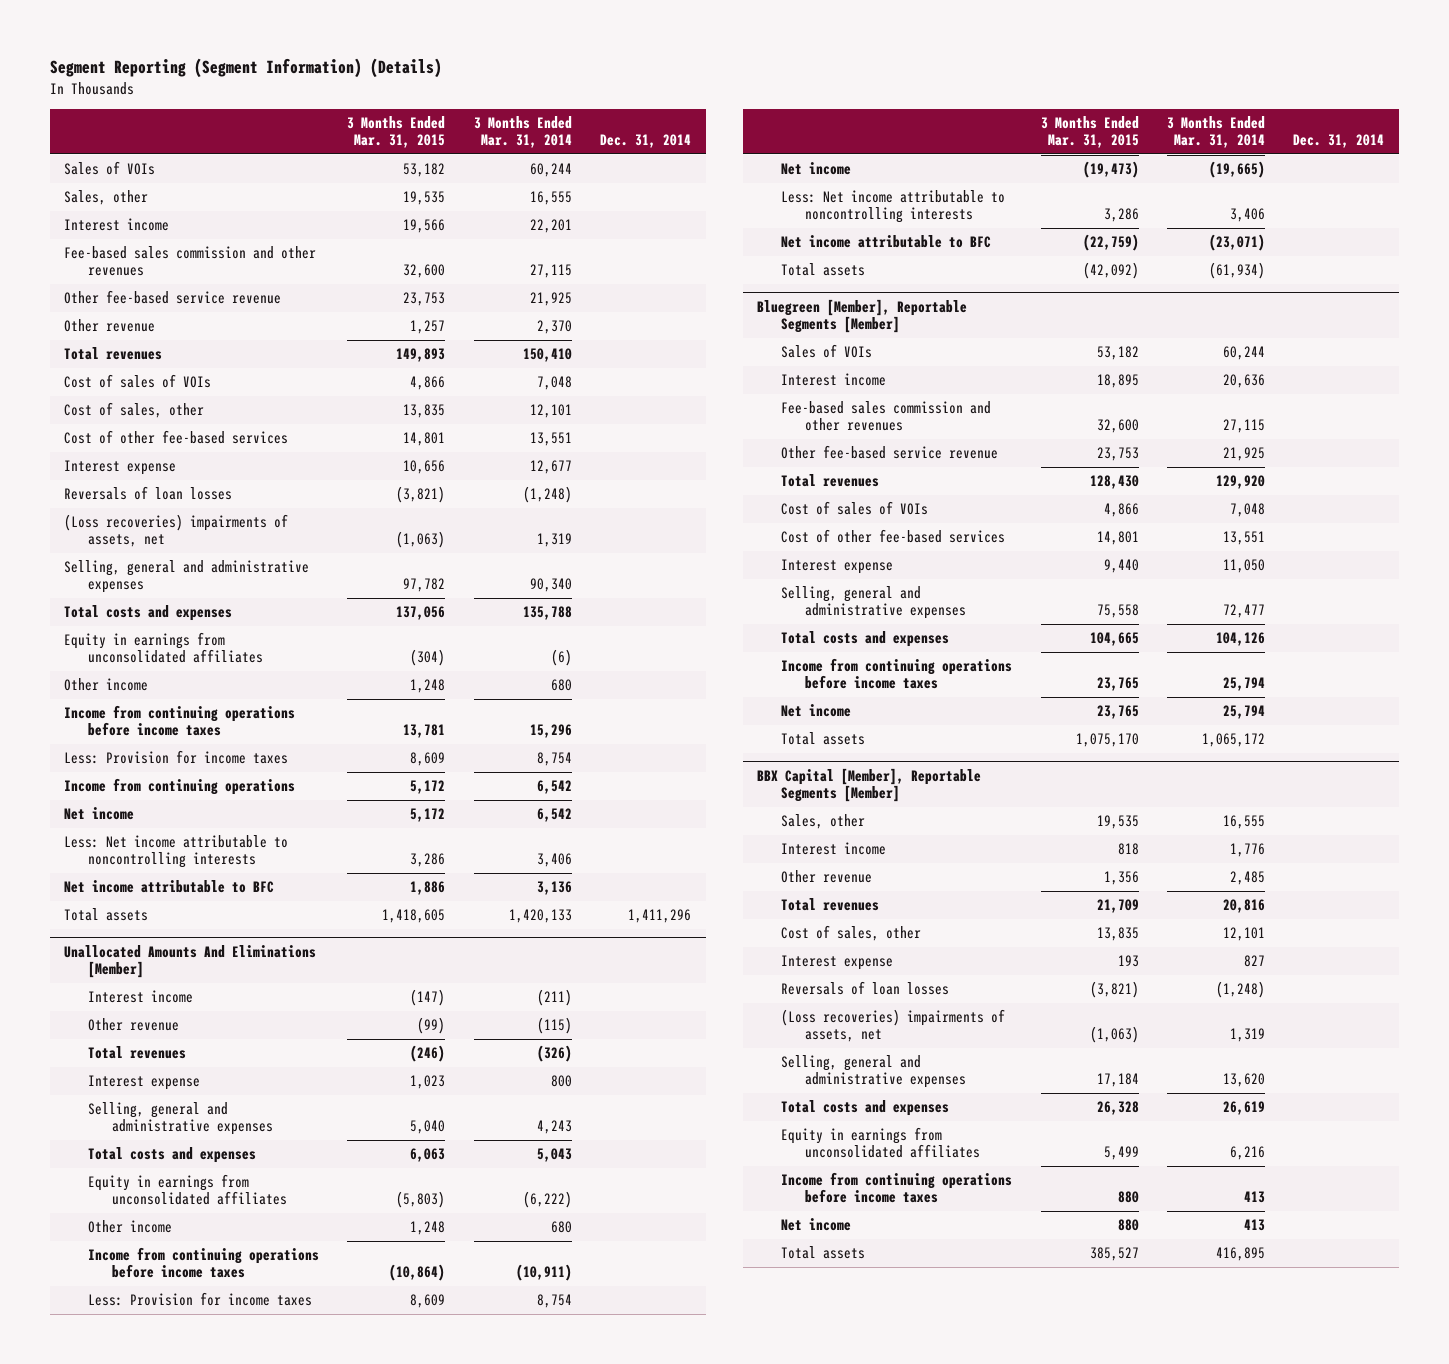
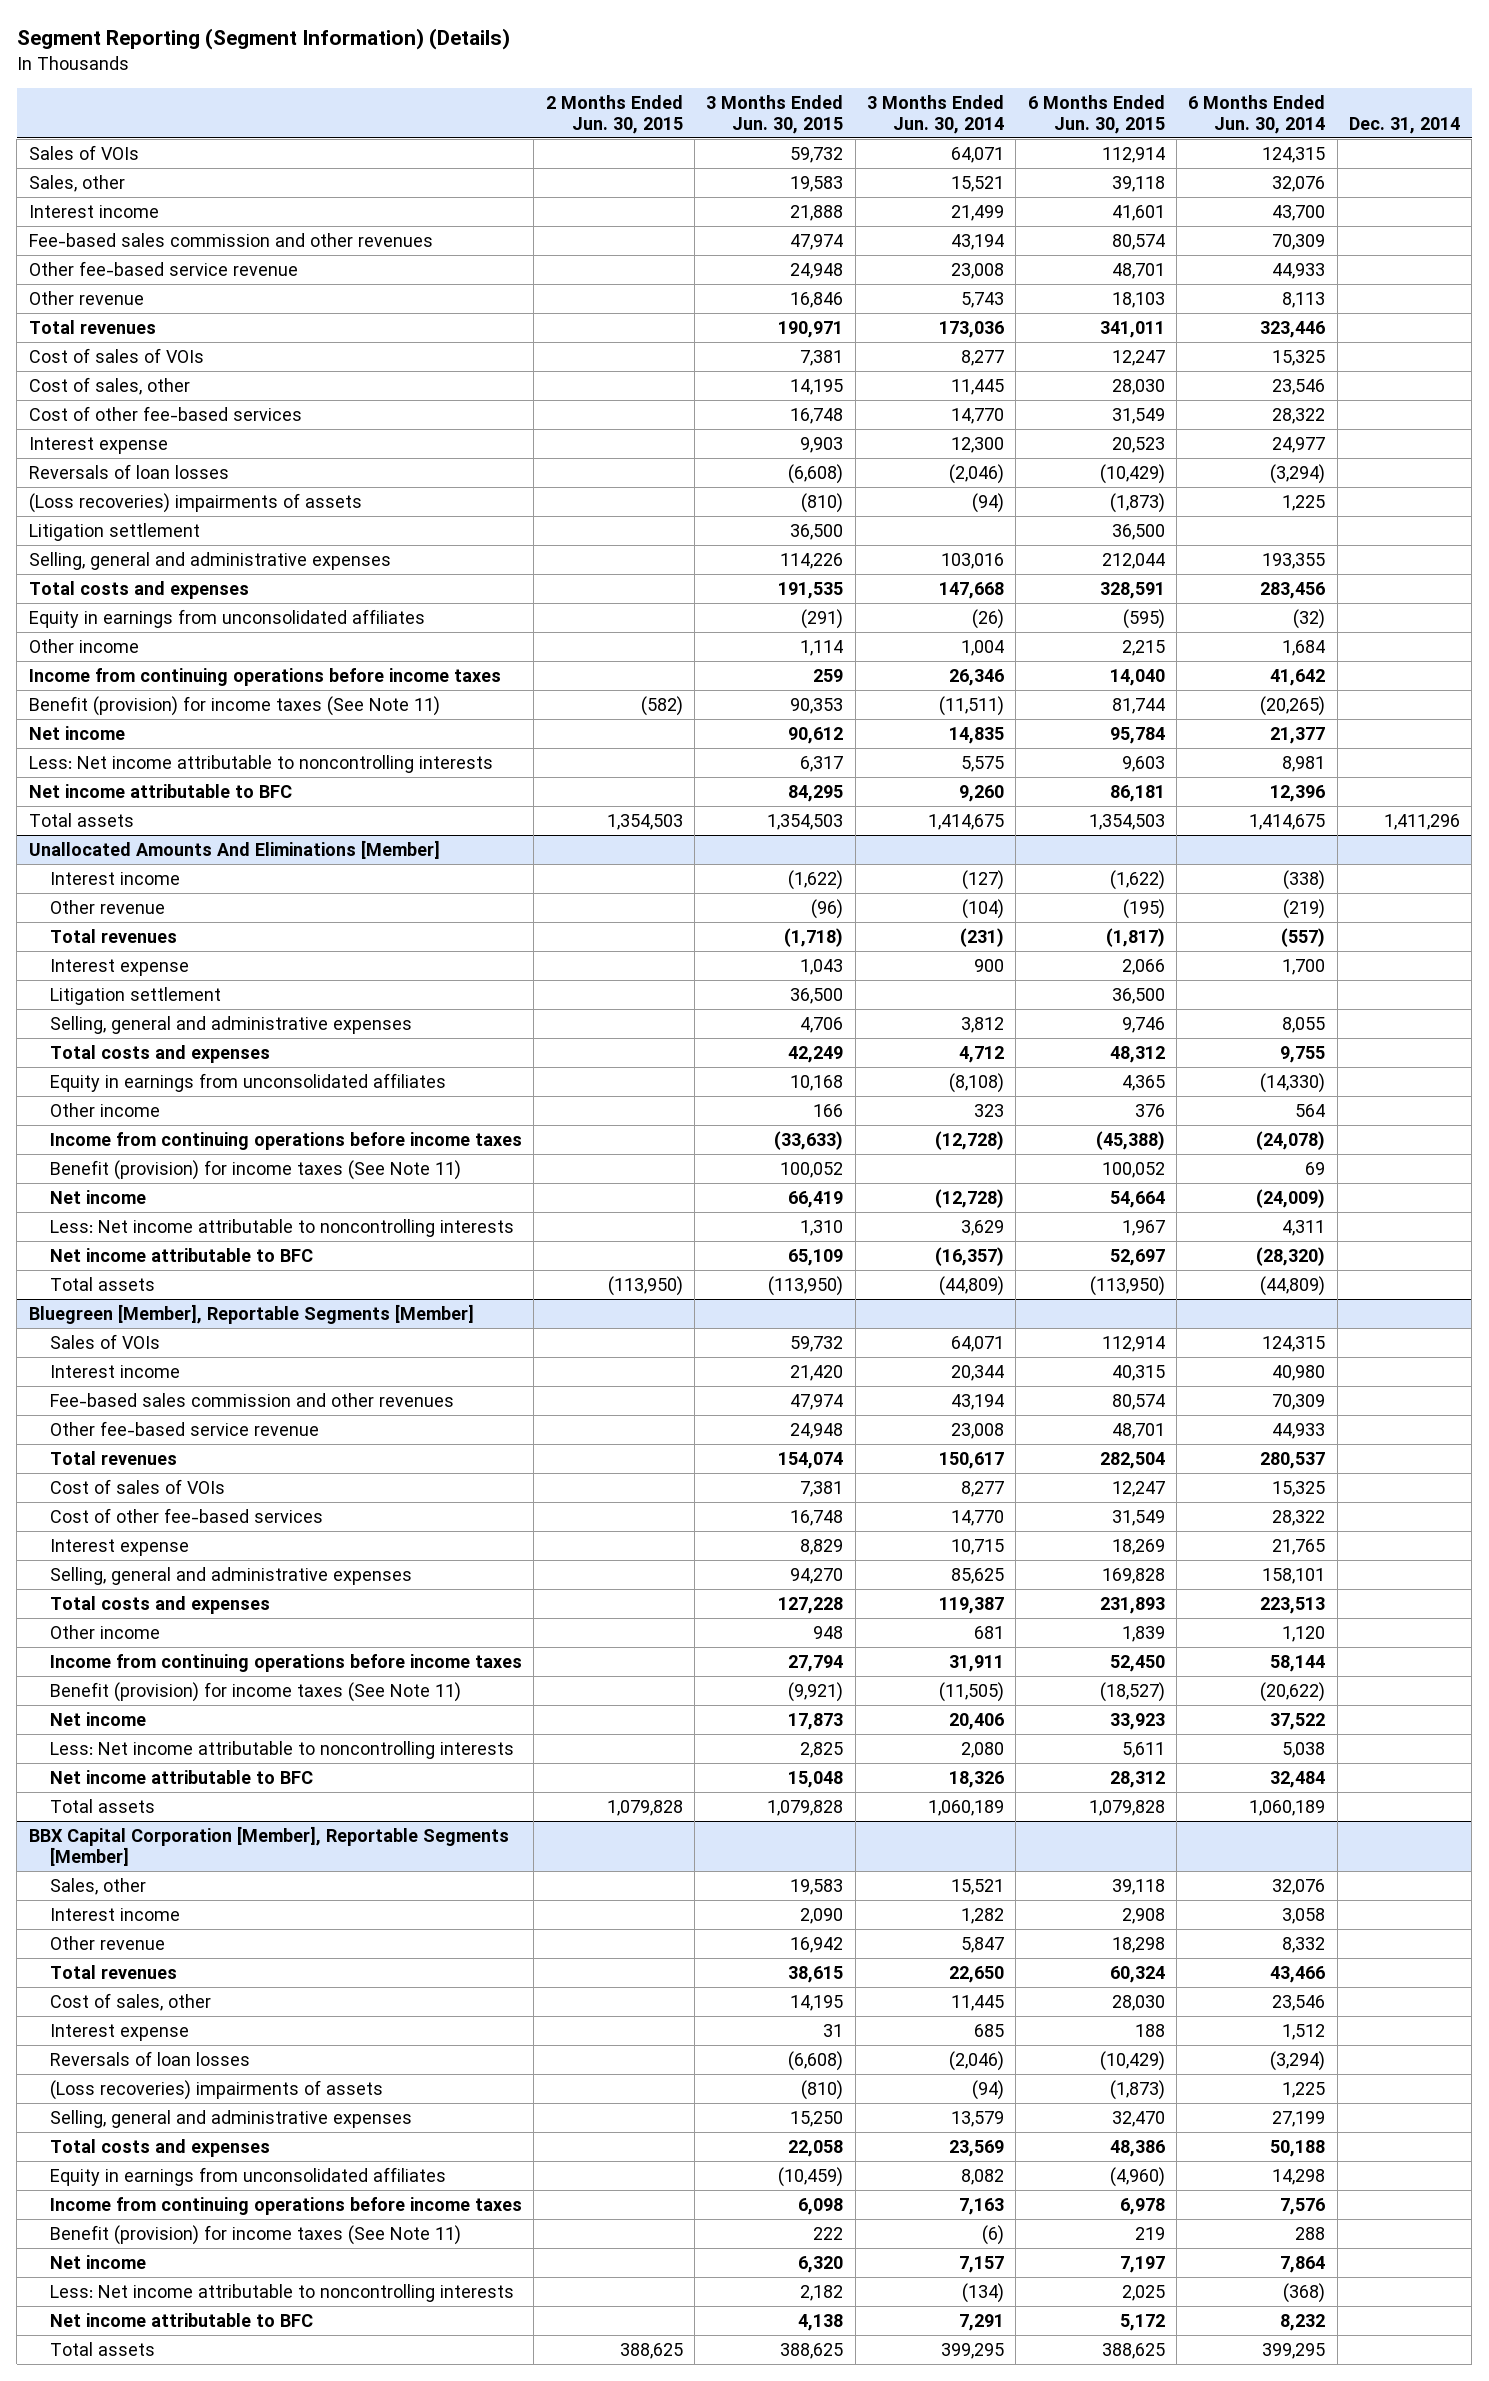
[347,115,446,149] 3 Months Ended Mar. 31, 2015 -> none
[473,115,572,149] 3 Months Ended Mar. 31, 2014 -> none
none -> [545,94,683,134] 2 Months Ended Jun. 30, 2015
none -> [706,94,844,134] 3 Months Ended Jun. 30, 2015
none -> [867,94,1005,134] 3 Months Ended Jun. 30, 2014
none -> [1027,94,1165,134] 6 Months Ended Jun. 30, 2015
none -> [1188,94,1326,134] 6 Months Ended Jun. 30, 2014
[64,514,289,548] (Loss recoveries) impairments of assets, net -> [28,492,362,513] (Loss recoveries) impairments of assets
none -> [28,522,200,541] Litigation settlement
[64,778,296,796] Income from continuing operations -> none
[64,750,289,765] Less: Provision for income taxes -> [28,695,440,716] Benefit (provision) for income taxes (See Note 11)
none -> [50,986,222,1005] Litigation settlement
[88,1292,313,1307] Less: Provision for income taxes -> [50,1159,462,1180] Benefit (provision) for income taxes (See Note 11)
none -> [50,1624,161,1639] Other income
none -> [50,1681,462,1702] Benefit (provision) for income taxes (See Note 11)
none -> [50,1740,515,1759] Less: Net income attributable to noncontrolling interests
none -> [50,1769,314,1784] Net income attributable to BFC
[757,767,982,802] BBX Capital [Member], Reportable Segments [Member] -> [28,1825,509,1866] BBX Capital Corporation [Member], Reportable Segments [Member]
[781,1009,1006,1043] (Loss recoveries) impairments of assets, net -> [50,2079,384,2100] (Loss recoveries) impairments of assets
none -> [50,2224,462,2245] Benefit (provision) for income taxes (See Note 11)
none -> [50,2283,515,2302] Less: Net income attributable to noncontrolling interests
none -> [50,2312,314,2327] Net income attributable to BFC

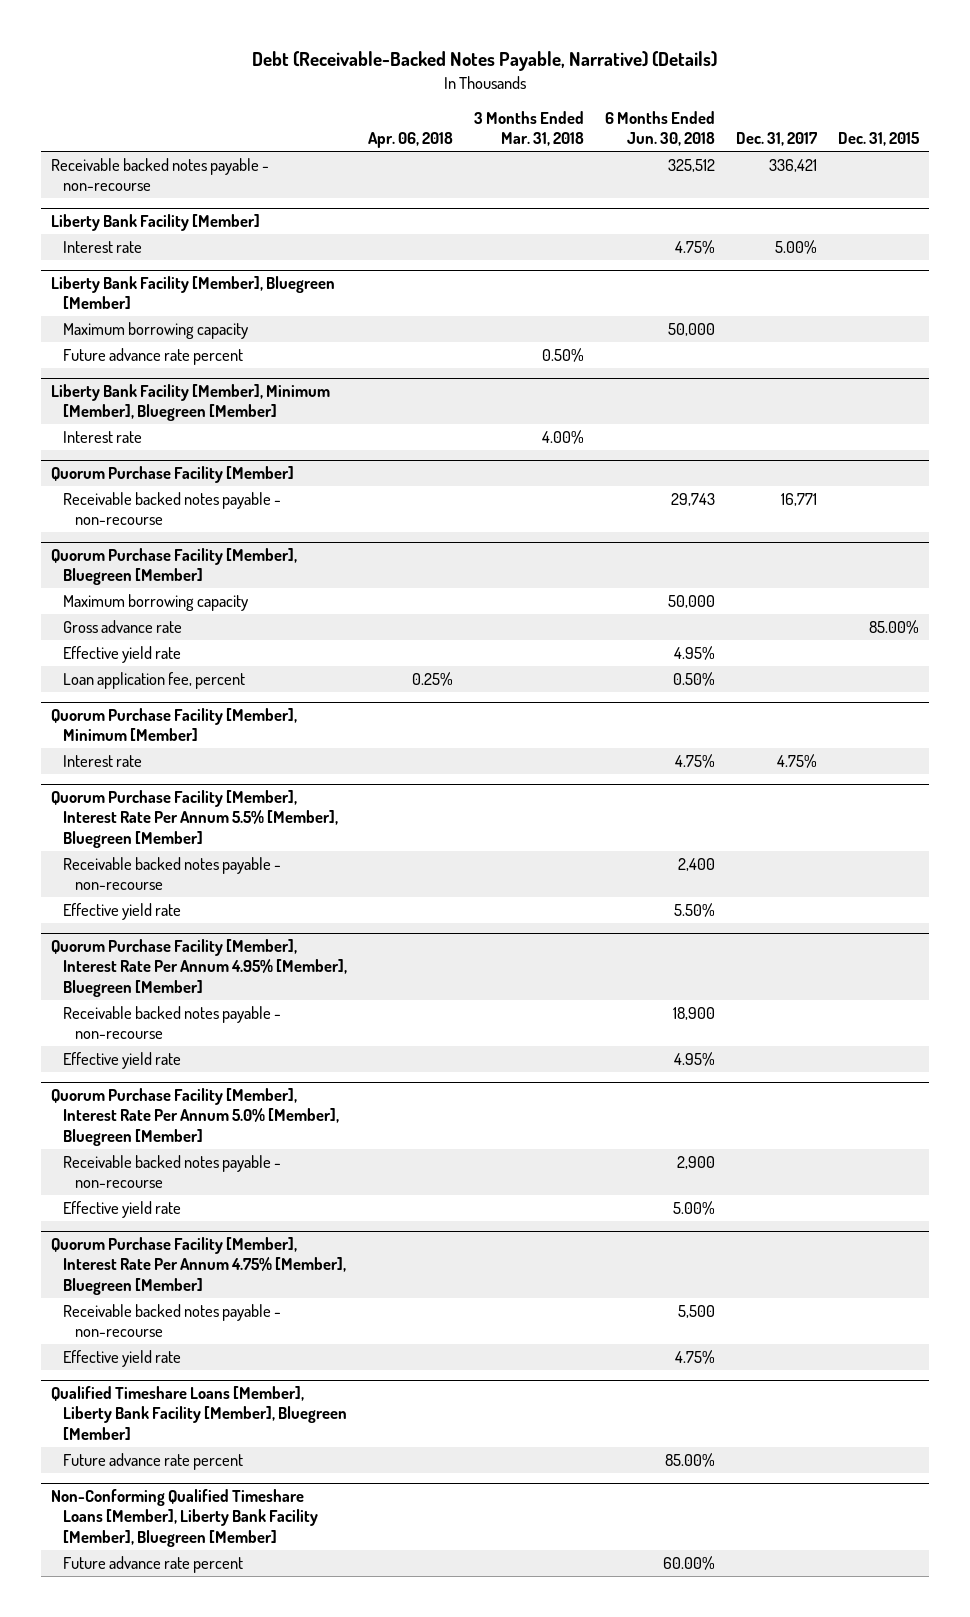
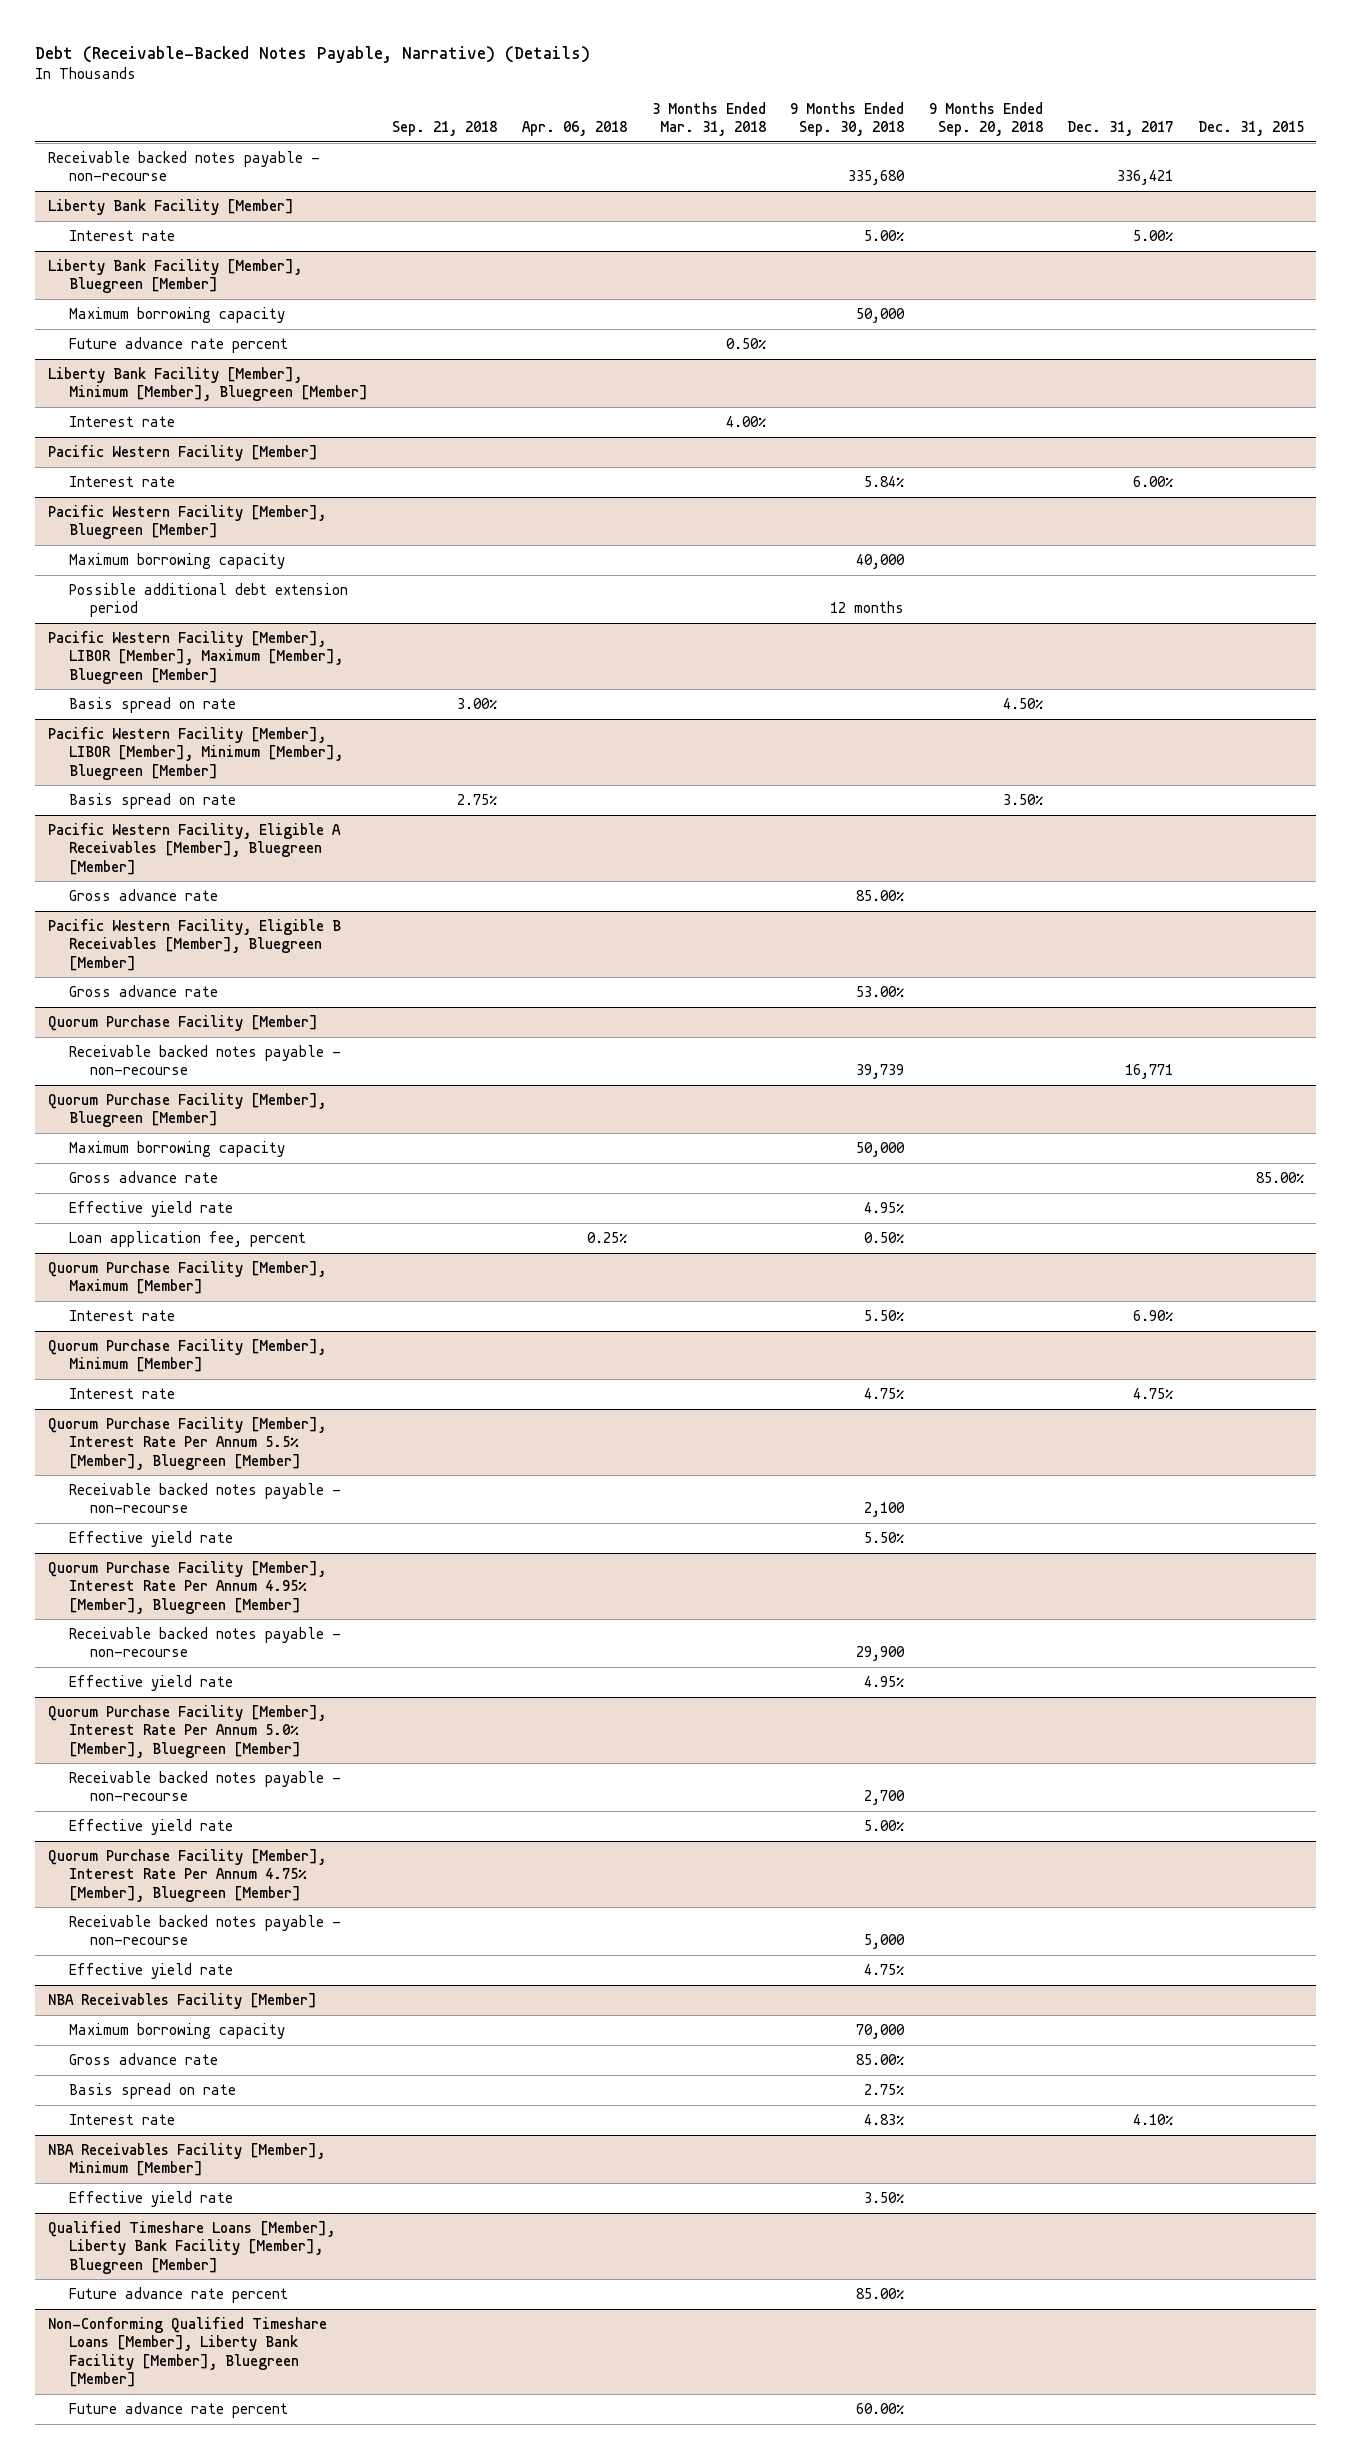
[604,111,715,147] 6 Months Ended Jun. 30, 2018 -> none
none -> [392,121,498,137] Sep. 21, 2018
none -> [790,101,905,137] 9 Months Ended Sep. 30, 2018
none -> [928,101,1043,137] 9 Months Ended Sep. 20, 2018
none -> [47,445,318,462] Pacific Western Facility [Member]
none -> [68,476,175,488] Interest rate
none -> [47,505,326,540] Pacific Western Facility [Member], Bluegreen [Member]
none -> [68,553,285,570] Maximum borrowing capacity
none -> [68,583,348,618] Possible additional debt extension period
none -> [47,631,343,684] Pacific Western Facility [Member], LIBOR [Member], Maximum [Member], Bluegreen [Member]
none -> [68,697,236,714] Basis spread on rate
none -> [47,727,343,780] Pacific Western Facility [Member], LIBOR [Member], Minimum [Member], Bluegreen [Member]
none -> [68,793,236,810] Basis spread on rate
none -> [47,823,341,875] Pacific Western Facility, Eligible A Receivables [Member], Bluegreen [Member]
none -> [68,889,218,902] Gross advance rate
none -> [47,919,341,971] Pacific Western Facility, Eligible B Receivables [Member], Bluegreen [Member]
none -> [68,985,218,998] Gross advance rate
none -> [47,1261,326,1295] Quorum Purchase Facility [Member], Maximum [Member]
none -> [68,1310,175,1322] Interest rate
none -> [47,1993,317,2010] NBA Receivables Facility [Member]
none -> [68,2023,285,2040] Maximum borrowing capacity
none -> [68,2053,218,2066] Gross advance rate
none -> [68,2083,236,2100] Basis spread on rate
none -> [68,2114,175,2126] Interest rate
none -> [47,2143,325,2177] NBA Receivables Facility [Member], Minimum [Member]
none -> [68,2191,233,2208] Effective yield rate

